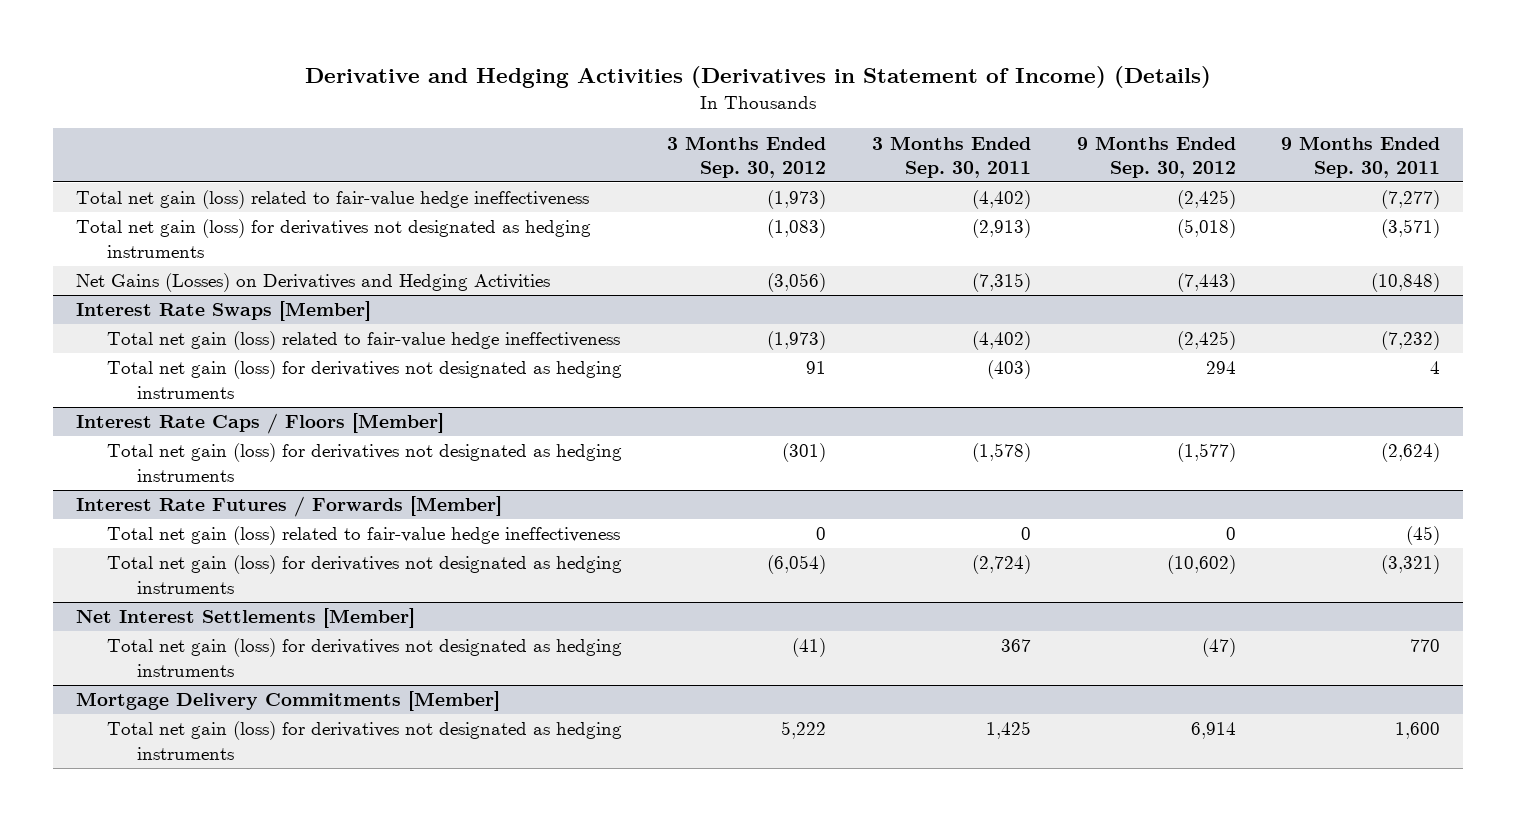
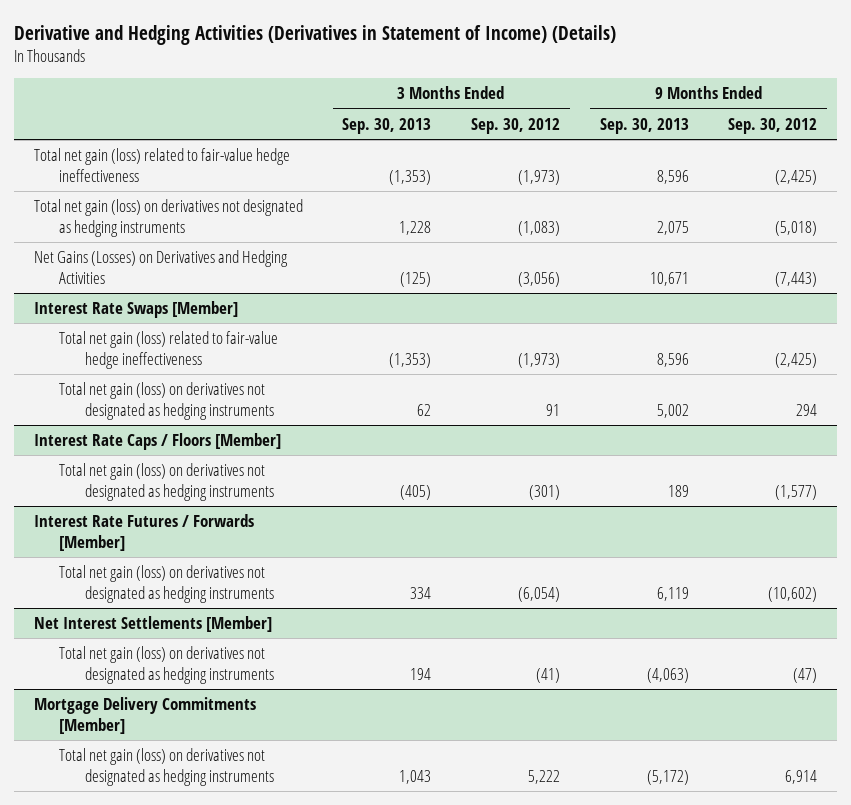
[871,135,1031,178] 3 Months Ended Sep. 30, 2011 -> none
[1281,135,1441,178] 9 Months Ended Sep. 30, 2011 -> none
none -> [342,117,432,134] Sep. 30, 2013
none -> [599,117,689,134] Sep. 30, 2013
[75,219,591,258] Total net gain (loss) for derivatives not designated as hedging instruments -> [33,199,303,238] Total net gain (loss) on derivatives not designated as hedging instruments
[106,360,622,399] Total net gain (loss) for derivatives not designated as hedging instruments -> [59,382,274,421] Total net gain (loss) on derivatives not designated as hedging instruments
[106,443,622,482] Total net gain (loss) for derivatives not designated as hedging instruments -> [59,463,274,502] Total net gain (loss) on derivatives not designated as hedging instruments
[106,526,620,546] Total net gain (loss) related to fair-value hedge ineffectiveness -> none
[106,555,622,594] Total net gain (loss) for derivatives not designated as hedging instruments -> [59,565,274,604] Total net gain (loss) on derivatives not designated as hedging instruments
[106,638,622,677] Total net gain (loss) for derivatives not designated as hedging instruments -> [59,646,274,685] Total net gain (loss) on derivatives not designated as hedging instruments
[106,721,622,760] Total net gain (loss) for derivatives not designated as hedging instruments -> [59,748,274,787] Total net gain (loss) on derivatives not designated as hedging instruments

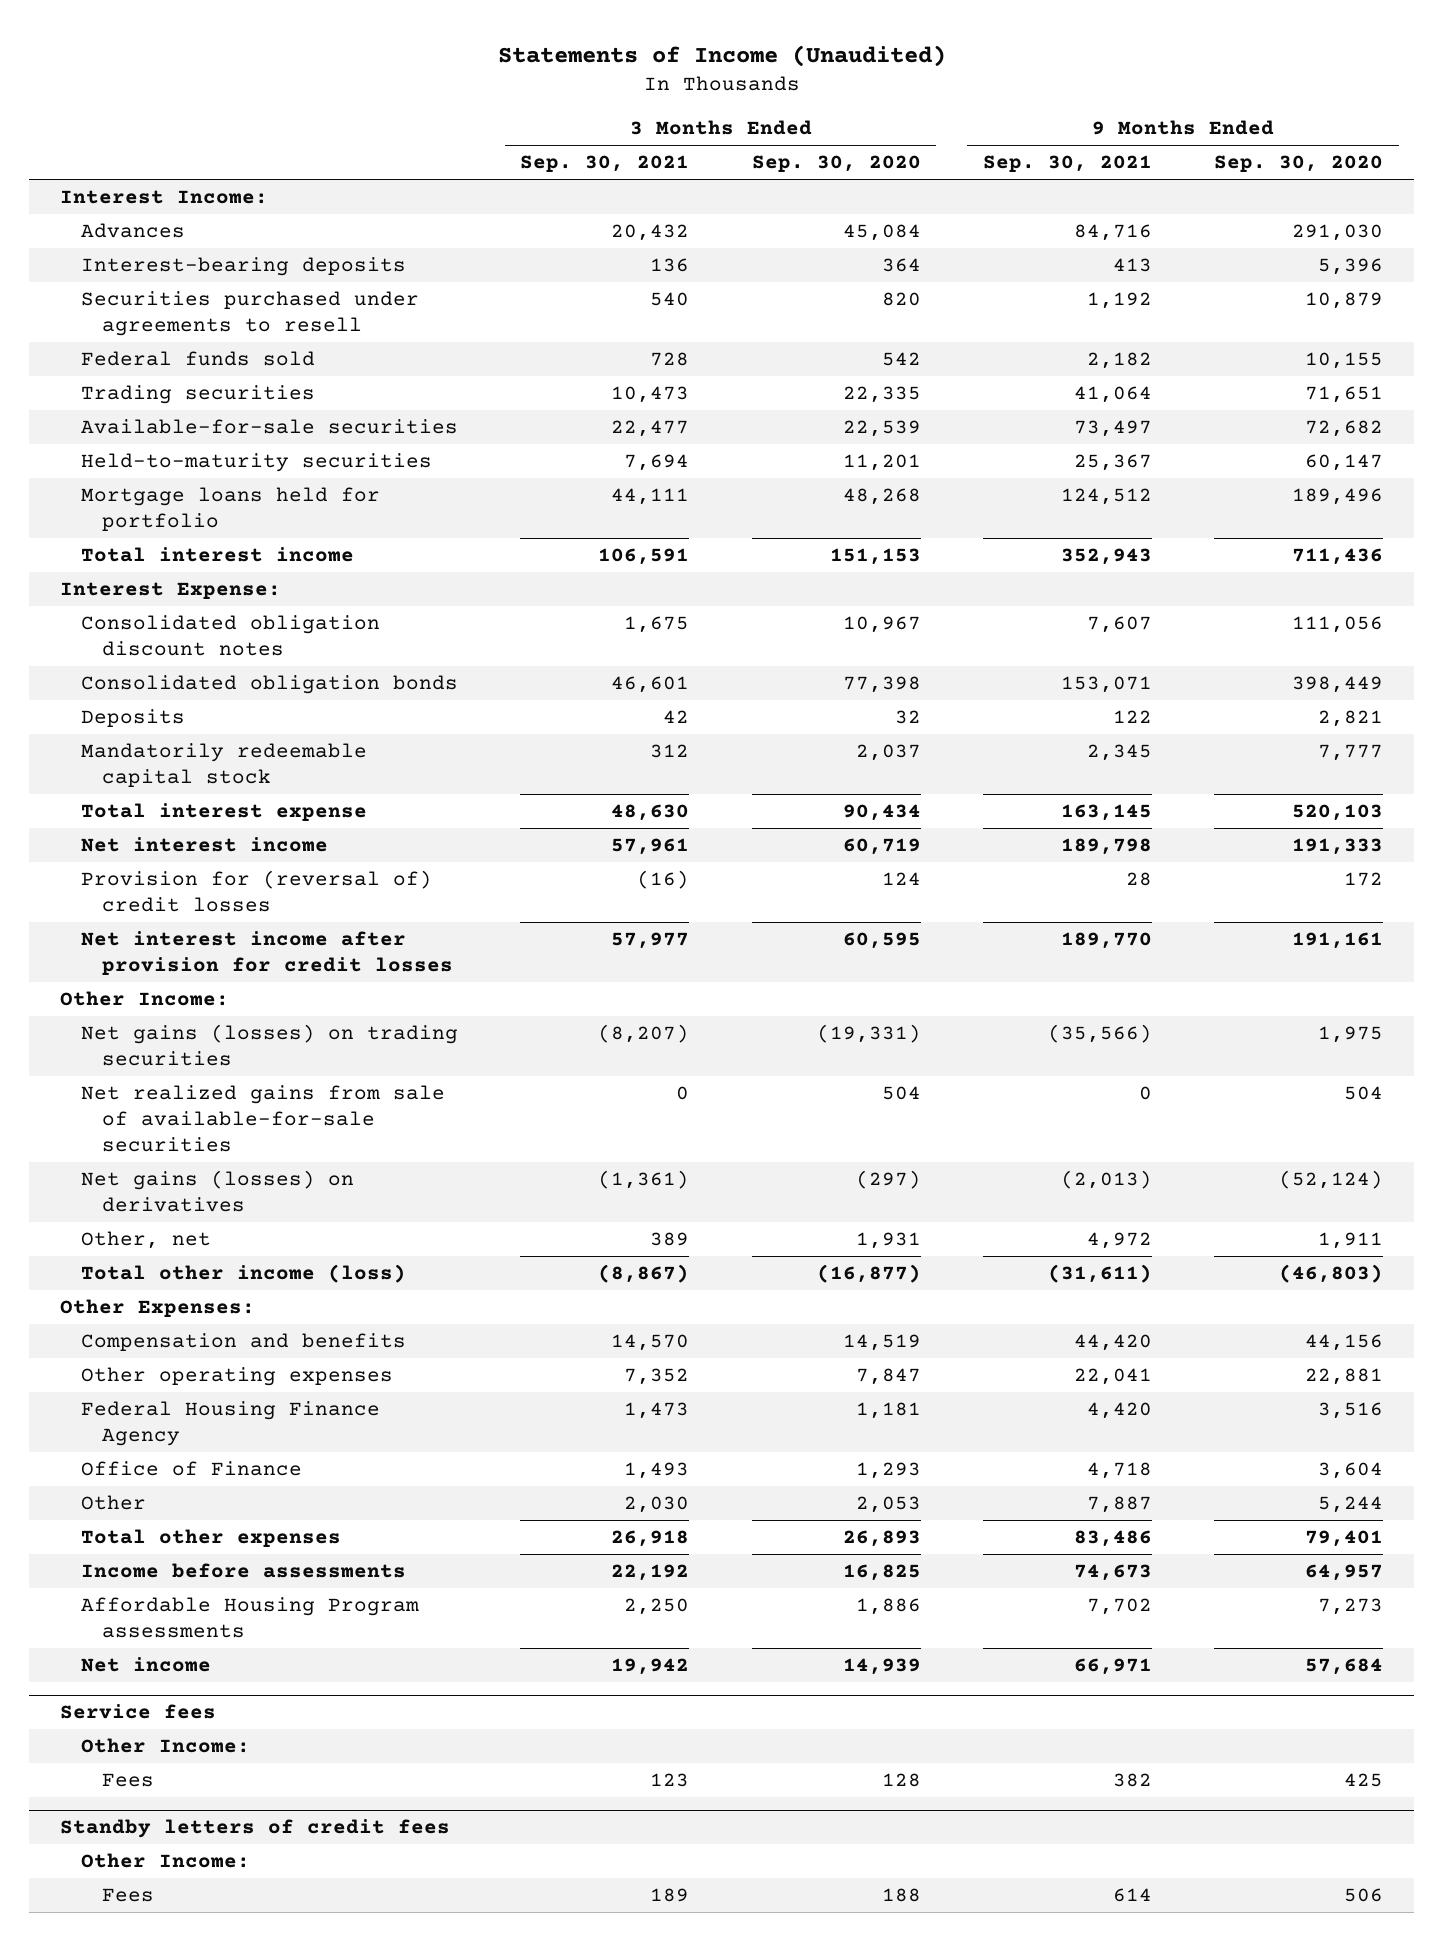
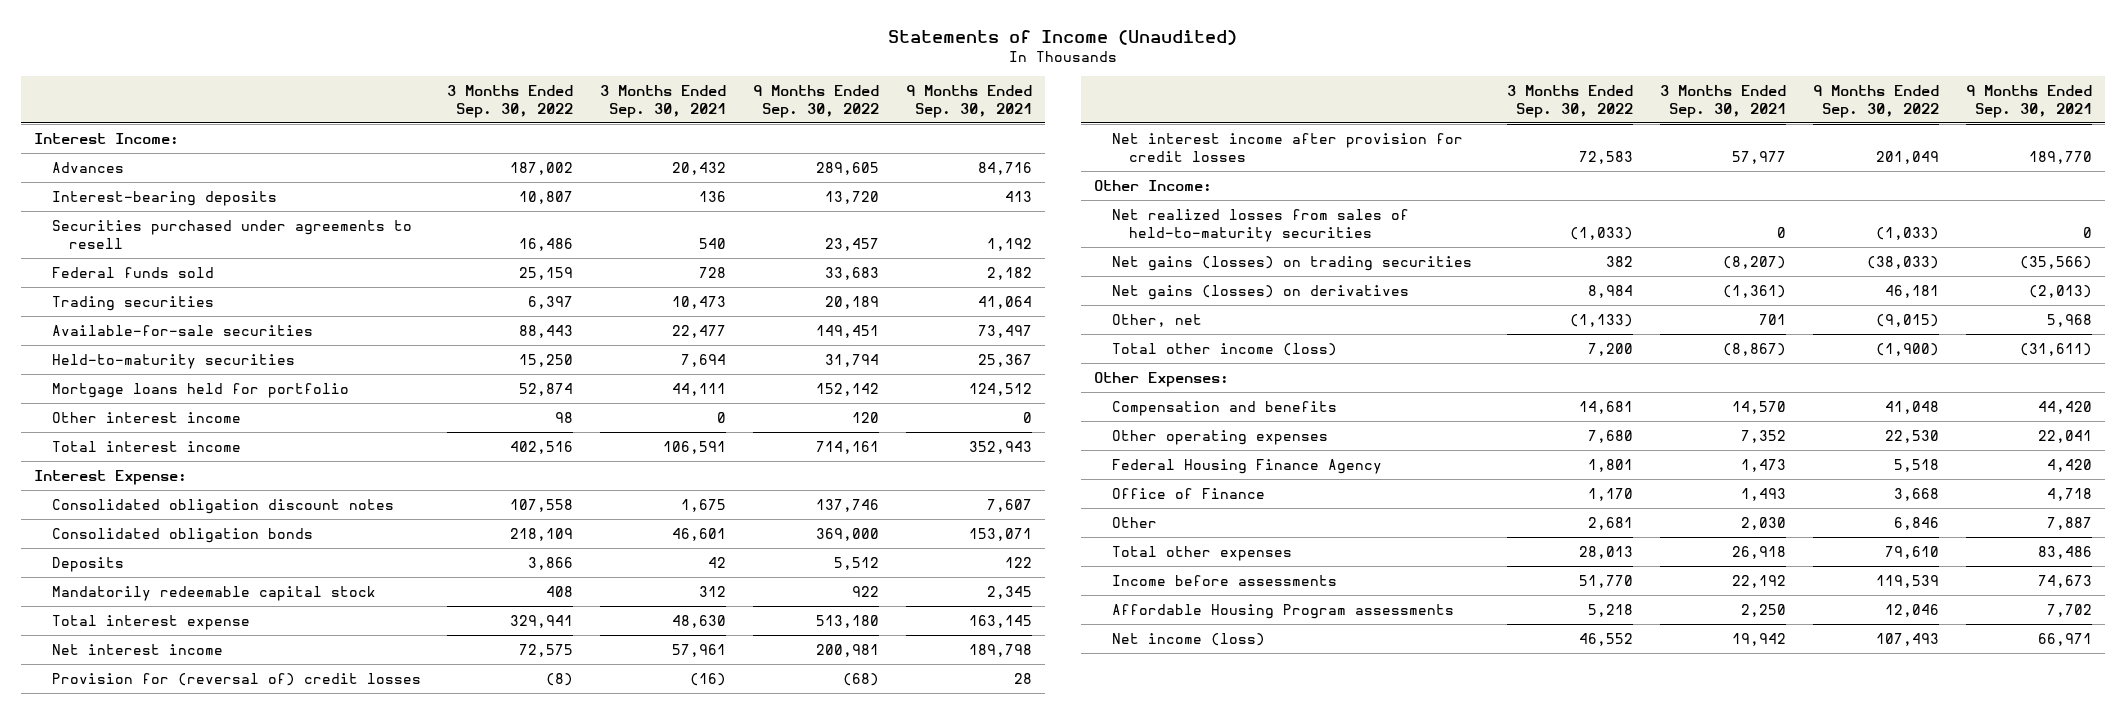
[751,155,921,173] Sep. 30, 2020 -> none
[1213,155,1383,173] Sep. 30, 2020 -> none
none -> [447,85,574,118] 3 Months Ended Sep. 30, 2022
none -> [753,85,880,118] 9 Months Ended Sep. 30, 2022
none -> [51,411,241,423] Other interest income
none -> [1111,208,1409,242] Net realized losses from sales of held-to-maturity securities
[81,1085,446,1153] Net realized gains from sale of available-for-sale securities -> none
[650,1232,690,1247] 389 -> [1759,313,1787,325] 701
[1086,1232,1152,1250] 4,972 -> [2046,313,2092,327] 5,968
[60,1704,217,1720] Service fees -> none
[81,1738,251,1754] Other Income: -> none
[101,1773,154,1788] Fees -> none
[60,1819,451,1839] Standby letters of credit fees -> none
[81,1853,251,1869] Other Income: -> none
[101,1888,154,1903] Fees -> none
[81,1657,212,1673] Net income -> [1111,632,1265,646] Net income (loss)

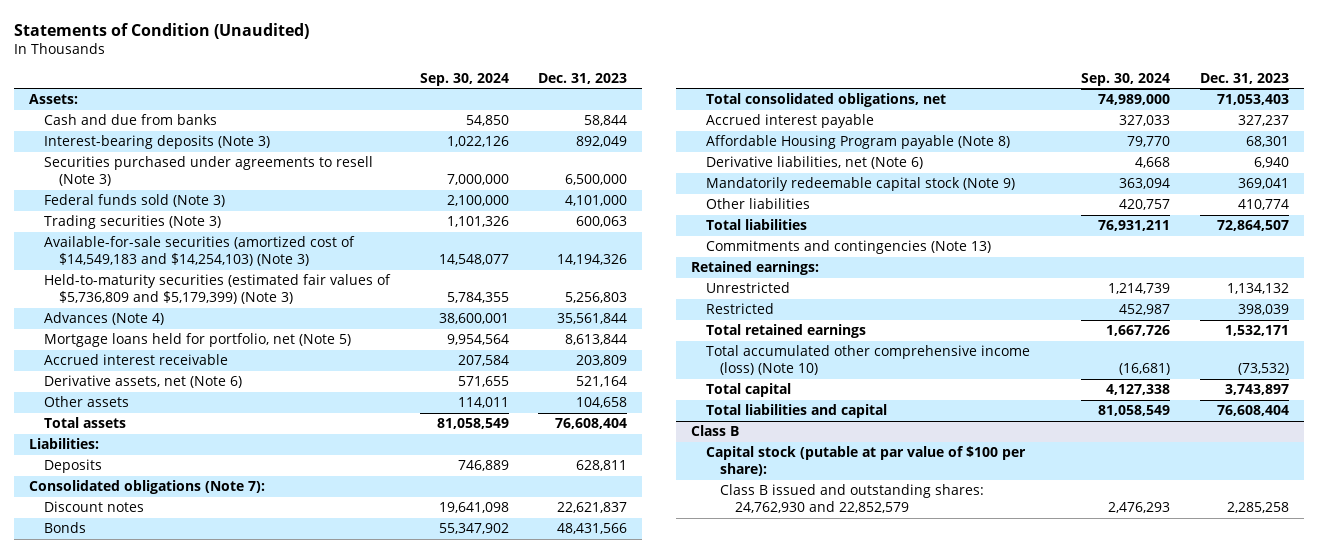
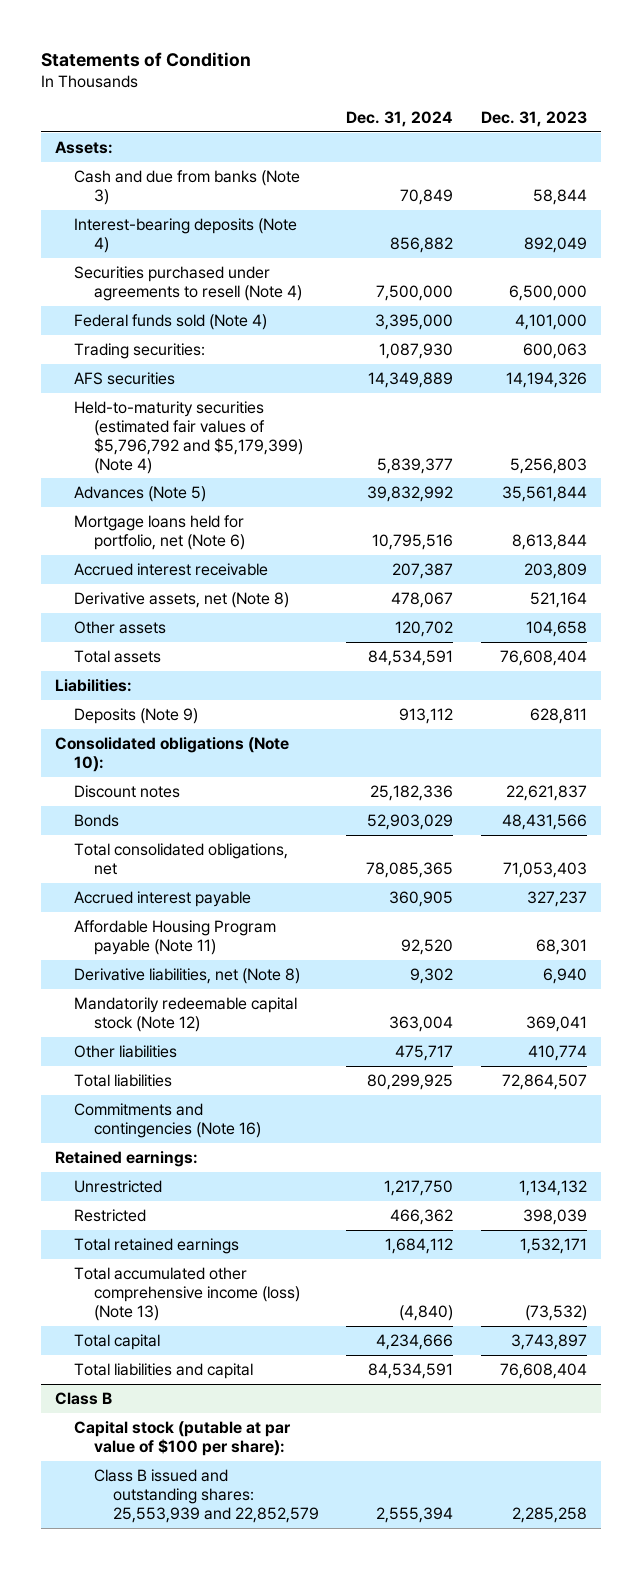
[14,22,310,39] Statements of Condition (Unaudited) -> [41,51,252,67] Statements of Condition
[419,72,509,86] Sep. 30, 2024 -> none
none -> [346,111,454,128] Dec. 31, 2024
[44,114,218,126] Cash and due from banks -> [74,170,301,205] Cash and due from banks (Note 3)
[44,135,271,150] Interest-bearing deposits (Note 3) -> [74,218,298,253] Interest-bearing deposits (Note 4)
[44,156,374,187] Securities purchased under agreements to resell (Note 3) -> [74,266,302,301] Securities purchased under agreements to resell (Note 4)
[44,194,226,208] Federal funds sold (Note 3) -> [74,314,268,331] Federal funds sold (Note 4)
[44,215,222,230] Trading securities (Note 3) -> [74,343,206,360] Trading securities:
[44,236,356,267] Available-for-sale securities (amortized cost of $14,549,183 and $14,254,103) (Note 3) -> [74,372,176,386] AFS securities
[44,274,392,305] Held-to-maturity securities (estimated fair values of $5,736,809 and $5,179,399) (Note 3) -> [74,401,303,474] Held-to-maturity securities (estimated fair values of $5,796,792 and $5,179,399) (Note 4)
[44,312,165,326] Advances (Note 4) -> [74,486,207,503] Advances (Note 5)
[44,333,352,348] Mortgage loans held for portfolio, net (Note 5) -> [74,515,245,550] Mortgage loans held for portfolio, net (Note 6)
[44,375,243,389] Derivative assets, net (Note 6) -> [74,592,290,609] Derivative assets, net (Note 8)
[44,459,103,474] Deposits -> [74,708,199,725] Deposits (Note 9)
[29,480,266,495] Consolidated obligations (Note 7): -> [54,737,289,772] Consolidated obligations (Note 10):
[705,135,1010,150] Affordable Housing Program payable (Note 8) -> [74,920,277,955] Affordable Housing Program payable (Note 11)
[705,156,923,170] Derivative liabilities, net (Note 6) -> [74,968,301,985] Derivative liabilities, net (Note 8)
[705,177,1015,192] Mandatorily redeemable capital stock (Note 9) -> [74,997,298,1032] Mandatorily redeemable capital stock (Note 12)
[705,240,991,255] Commitments and contingencies (Note 13) -> [74,1103,261,1138] Commitments and contingencies (Note 16)
[705,345,1030,376] Total accumulated other comprehensive income (loss) (Note 10) -> [74,1267,300,1321] Total accumulated other comprehensive income (loss) (Note 13)
[720,484,985,514] Class B issued and outstanding shares: 24,762,930 and 22,852,579 -> [93,1469,319,1523] Class B issued and outstanding shares: 25,553,939 and 22,852,579

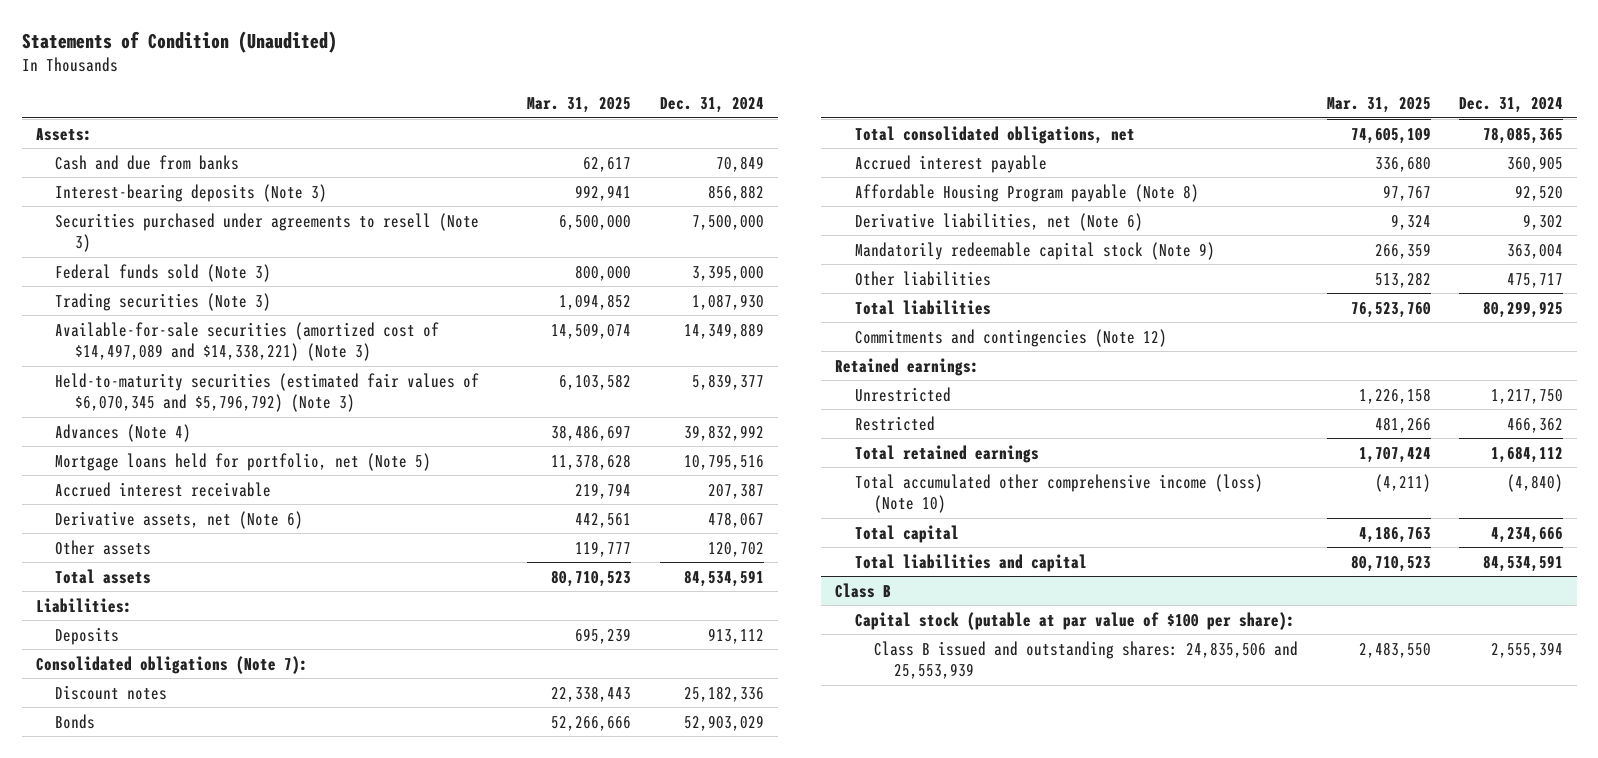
[41,51,252,67] Statements of Condition -> [21,31,337,54] Statements of Condition (Unaudited)
[480,111,587,128] Dec. 31, 2023 -> none
none -> [527,97,632,114] Mar. 31, 2025
[74,170,301,205] Cash and due from banks (Note 3) -> [55,154,240,170] Cash and due from banks
[74,218,298,253] Interest-bearing deposits (Note 4) -> [55,183,328,202] Interest-bearing deposits (Note 3)
[74,266,302,301] Securities purchased under agreements to resell (Note 4) -> [55,212,480,253] Securities purchased under agreements to resell (Note 3)
[74,314,268,331] Federal funds sold (Note 4) -> [55,263,272,282] Federal funds sold (Note 3)
[74,343,206,360] Trading securities: -> [55,292,272,311] Trading securities (Note 3)
[74,372,176,386] AFS securities -> [55,321,440,362] Available-for-sale securities (amortized cost of $14,497,089 and $14,338,221) (Note 3)
[74,401,303,474] Held-to-maturity securities (estimated fair values of $5,796,792 and $5,179,399) (Note 4) -> [55,372,480,413] Held-to-maturity securities (estimated fair values of $6,070,345 and $5,796,792) (Note 3)
[74,486,207,503] Advances (Note 5) -> [55,423,192,442] Advances (Note 4)
[74,515,245,550] Mortgage loans held for portfolio, net (Note 6) -> [55,452,432,471] Mortgage loans held for portfolio, net (Note 5)
[74,592,290,609] Derivative assets, net (Note 8) -> [55,510,304,529] Derivative assets, net (Note 6)
[74,708,199,725] Deposits (Note 9) -> [55,626,120,645] Deposits
[54,737,289,772] Consolidated obligations (Note 10): -> [35,655,308,674] Consolidated obligations (Note 7):
[74,920,277,955] Affordable Housing Program payable (Note 11) -> [854,183,1199,202] Affordable Housing Program payable (Note 8)
[74,968,301,985] Derivative liabilities, net (Note 8) -> [854,212,1143,231] Derivative liabilities, net (Note 6)
[74,997,298,1032] Mandatorily redeemable capital stock (Note 12) -> [854,241,1215,260] Mandatorily redeemable capital stock (Note 9)
[74,1103,261,1138] Commitments and contingencies (Note 16) -> [854,328,1167,347] Commitments and contingencies (Note 12)
[74,1267,300,1321] Total accumulated other comprehensive income (loss) (Note 13) -> [854,473,1263,514] Total accumulated other comprehensive income (loss) (Note 10)
[93,1469,319,1523] Class B issued and outstanding shares: 25,553,939 and 22,852,579 -> [874,640,1299,680] Class B issued and outstanding shares: 24,835,506 and 25,553,939

